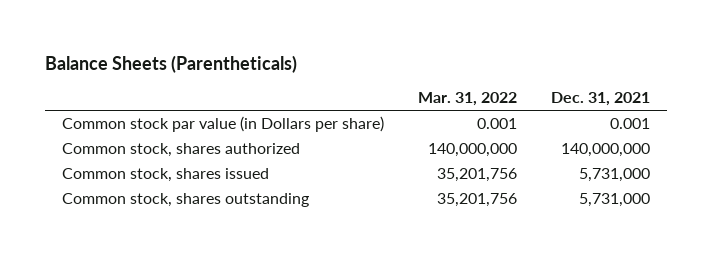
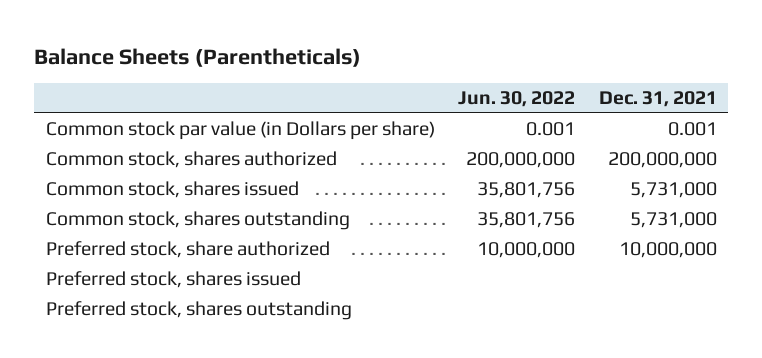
[417,92,517,107] Mar. 31, 2022 -> none
none -> [458,91,576,108] Jun. 30, 2022
[560,143,650,158] 140,000,000 -> [607,152,717,169] 200,000,000
none -> [45,241,330,259] Preferred stock, share authorized
none -> [45,271,301,289] Preferred stock, shares issued
none -> [45,301,352,321] Preferred stock, shares outstanding

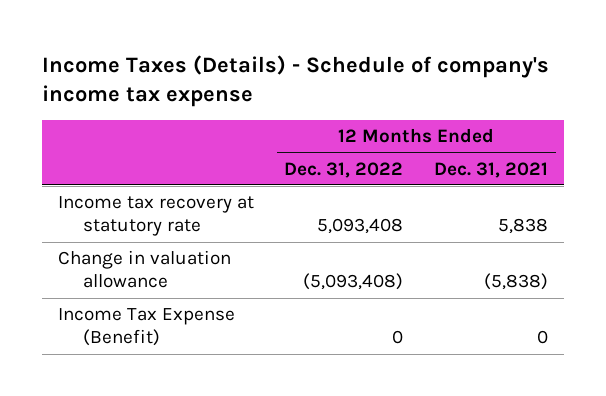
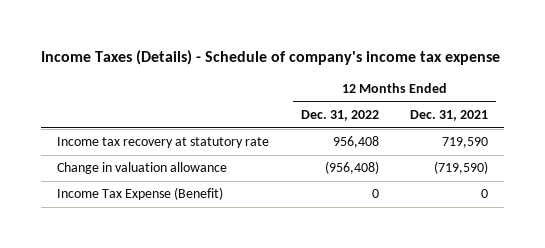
[317,218,404,235] 5,093,408 -> [332,136,379,149] 956,408
[498,218,549,235] 5,838 -> [442,137,489,149] 719,590
[303,273,404,291] (5,093,408) -> [324,161,379,175] (956,408)
[484,273,549,291] (5,838) -> [434,161,489,175] (719,590)

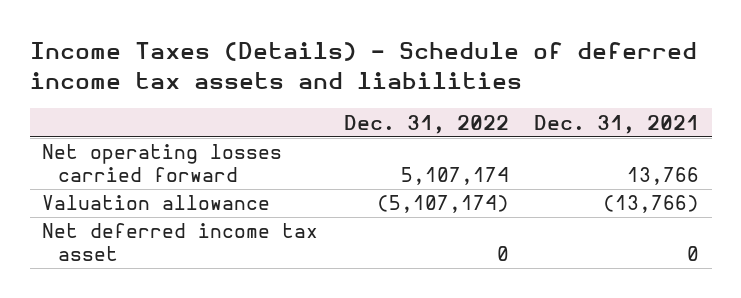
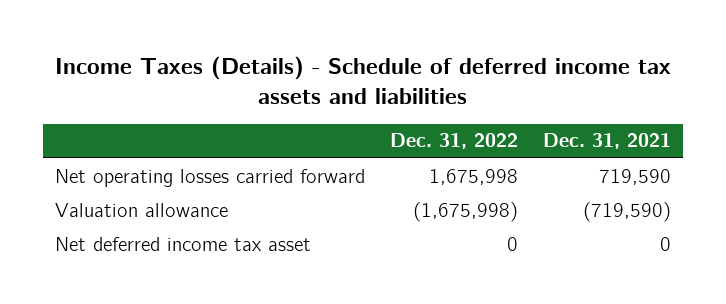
[400,166,509,185] 5,107,174 -> [429,168,519,185] 1,675,998
[627,166,700,185] 13,766 -> [598,168,671,185] 719,590
[376,195,509,214] (5,107,174) -> [413,201,519,222] (1,675,998)
[603,195,700,214] (13,766) -> [582,201,671,222] (719,590)

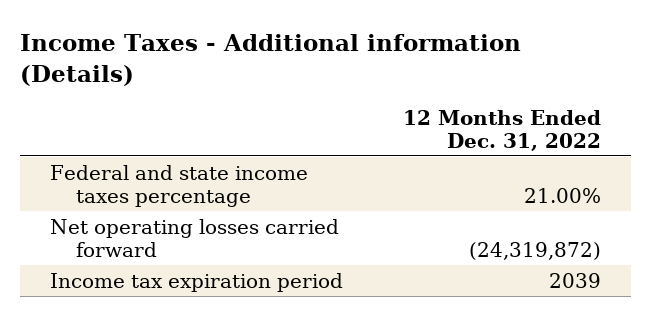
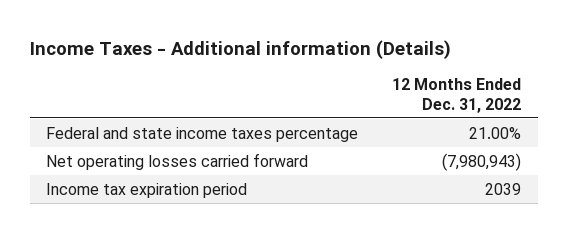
[468,241,601,260] (24,319,872) -> [441,152,521,171] (7,980,943)

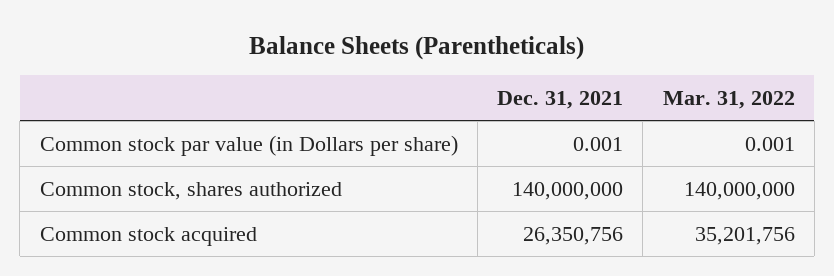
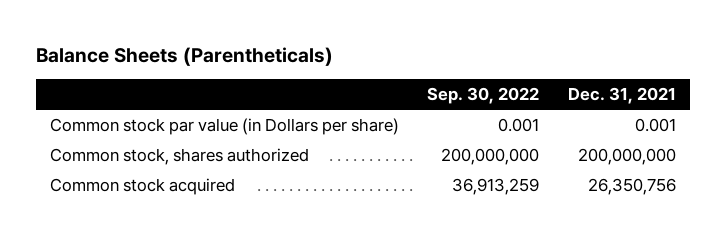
[662,90,795,109] Mar. 31, 2022 -> none
none -> [427,87,540,105] Sep. 30, 2022
[512,181,624,200] 140,000,000 -> [577,148,676,166] 200,000,000

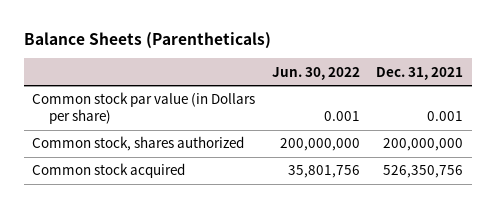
[427,87,540,105] Sep. 30, 2022 -> none
none -> [271,66,360,80] Jun. 30, 2022
[587,178,676,196] 26,350,756 -> [383,165,464,179] 526,350,756

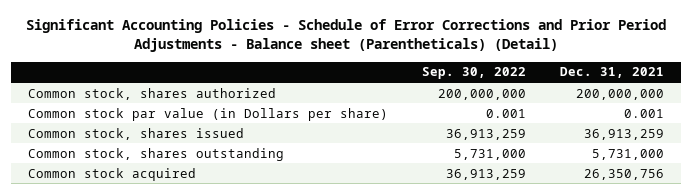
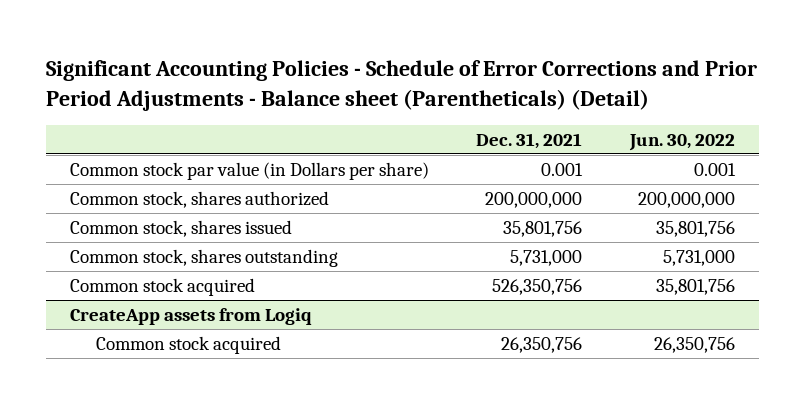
[422,67,527,80] Sep. 30, 2022 -> none
none -> [628,133,735,151] Jun. 30, 2022
[28,87,277,100] Common stock, shares authorized -> [69,191,329,209] Common stock, shares authorized
[584,128,665,140] 36,913,259 -> [503,221,583,238] 35,801,756
none -> [69,278,255,297] Common stock acquired
none -> [69,308,312,326] CreateApp assets from Logiq

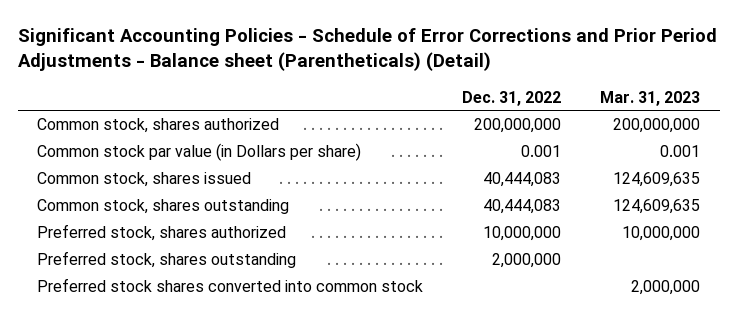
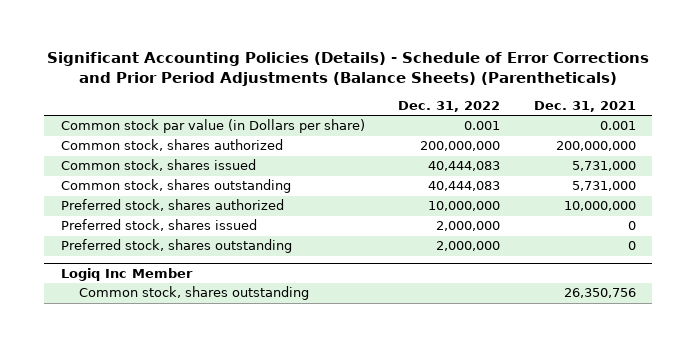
[17,28,717,72] Significant Accounting Policies - Schedule of Error Corrections and Prior Period Adjustments - Balance sheet (Parentheticals) (Detail) -> [47,52,650,86] Significant Accounting Policies (Details) - Schedule of Error Corrections and Prior Period Adjustments (Balance Sheets) (Parentheticals)
[600,90,701,106] Mar. 31, 2023 -> none
none -> [533,100,636,112] Dec. 31, 2021
[37,118,280,134] Common stock, shares authorized -> [60,139,283,152] Common stock, shares authorized
none -> [60,219,257,232] Preferred stock, shares issued
[37,278,424,293] Preferred stock shares converted into common stock -> none
none -> [60,267,193,281] Logiq Inc Member
none -> [79,286,310,301] Common stock, shares outstanding

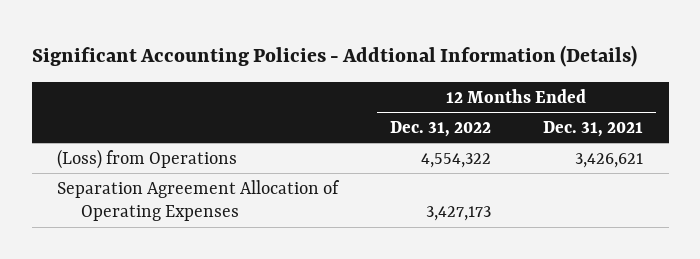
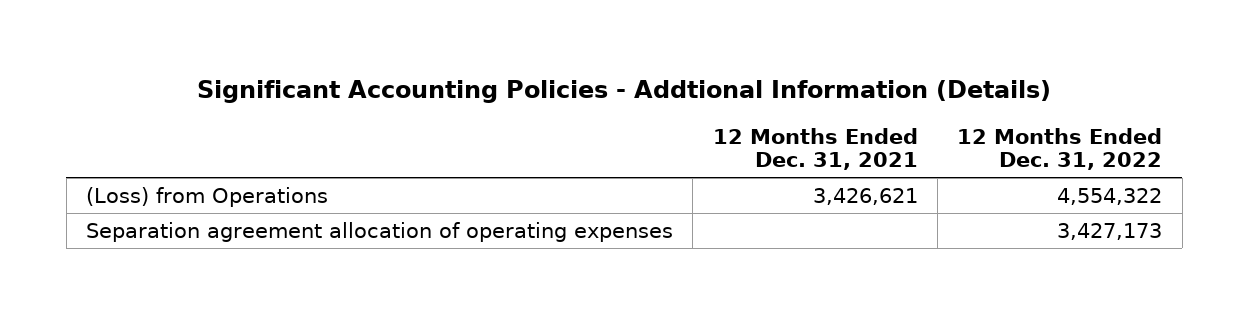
[57,179,341,222] Separation Agreement Allocation of Operating Expenses -> [86,222,674,243] Separation agreement allocation of operating expenses

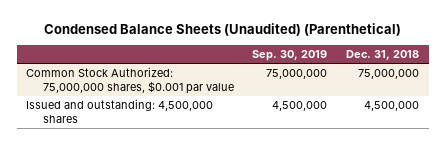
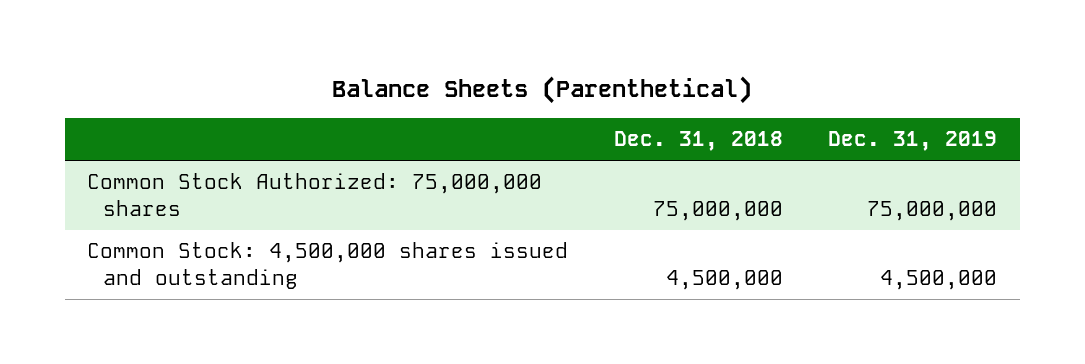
[43,23,401,37] Condensed Balance Sheets (Unaudited) (Parenthetical) -> [332,76,753,105] Balance Sheets (Parenthetical)
[252,50,328,62] Sep. 30, 2019 -> none
none -> [828,131,998,152] Dec. 31, 2019
[26,67,234,94] Common Stock Authorized: 75,000,000 shares, $0.001 par value -> [87,173,543,217] Common Stock Authorized: 75,000,000 shares
[26,99,214,123] Issued and outstanding: 4,500,000 shares -> [87,242,569,290] Common Stock: 4,500,000 shares issued and outstanding

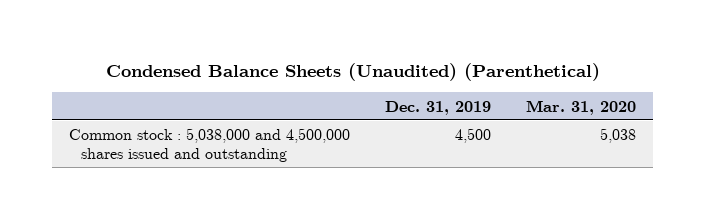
[332,76,753,105] Balance Sheets (Parenthetical) -> [105,62,600,81] Condensed Balance Sheets (Unaudited) (Parenthetical)
[613,131,783,152] Dec. 31, 2018 -> none
none -> [525,99,636,115] Mar. 31, 2020
[87,173,543,217] Common Stock Authorized: 75,000,000 shares -> none
[87,242,569,290] Common Stock: 4,500,000 shares issued and outstanding -> [69,128,351,163] Common stock : 5,038,000 and 4,500,000 shares issued and outstanding
[880,270,998,291] 4,500,000 -> [455,128,492,144] 4,500

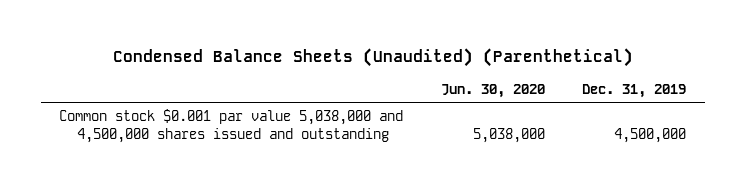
[525,99,636,115] Mar. 31, 2020 -> none
none -> [440,83,545,98] Jun. 30, 2020
[69,128,351,163] Common stock : 5,038,000 and 4,500,000 shares issued and outstanding -> [59,108,404,143] Common stock $0.001 par value 5,038,000 and 4,500,000 shares issued and outstanding
[455,128,492,144] 4,500 -> [614,127,687,143] 4,500,000

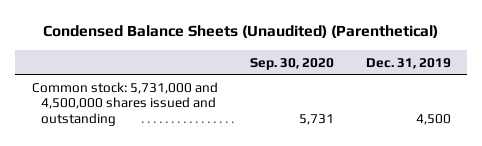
[440,83,545,98] Jun. 30, 2020 -> none
none -> [249,57,334,70] Sep. 30, 2020
[59,108,404,143] Common stock $0.001 par value 5,038,000 and 4,500,000 shares issued and outstanding -> [31,81,218,126] Common stock: 5,731,000 and 4,500,000 shares issued and outstanding
[614,127,687,143] 4,500,000 -> [415,113,451,125] 4,500

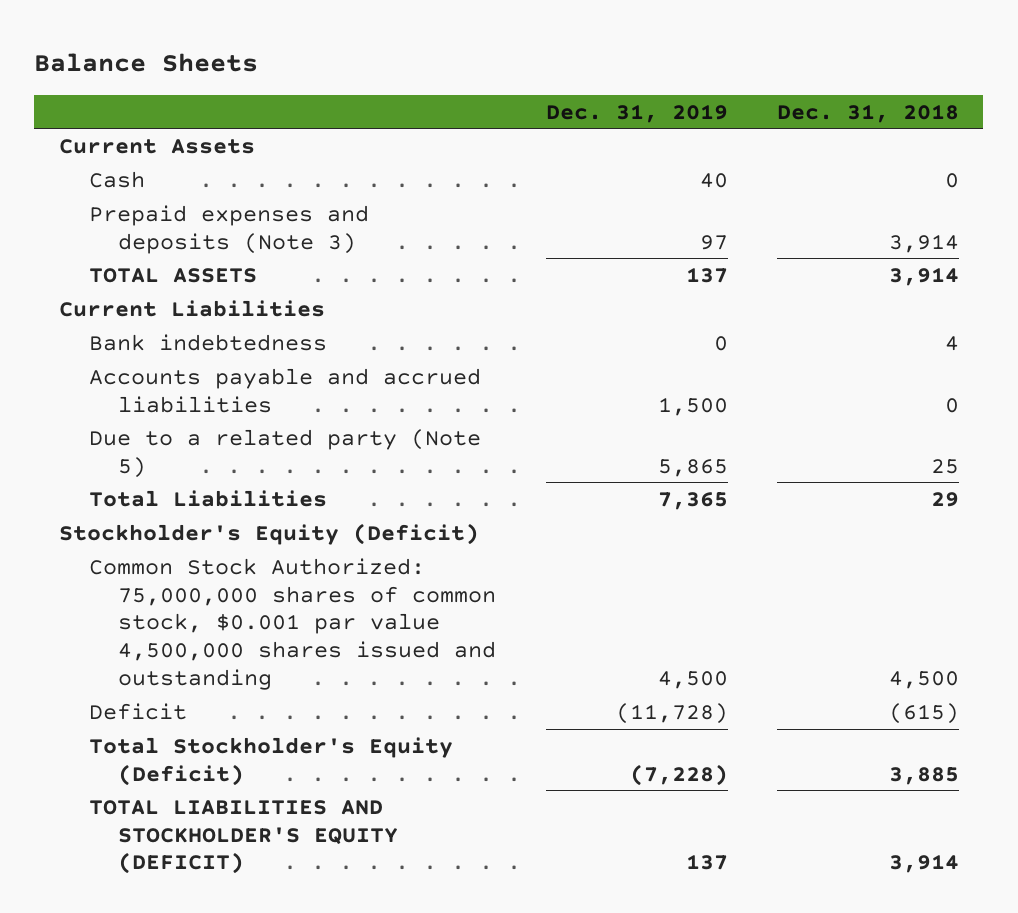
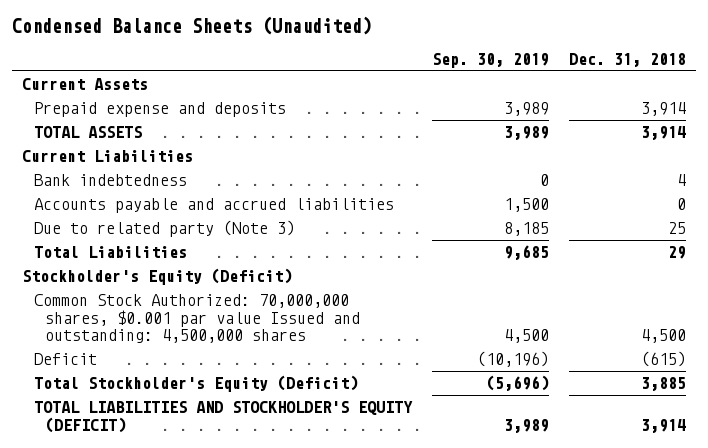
[34,53,259,73] Balance Sheets -> [12,16,373,36] Condensed Balance Sheets (Unaudited)
[545,103,728,123] Dec. 31, 2019 -> none
none -> [431,52,549,68] Sep. 30, 2019
[88,170,145,188] Cash -> none
[88,204,369,254] Prepaid expenses and deposits (Note 3) -> [33,102,286,118] Prepaid expense and deposits
[88,428,481,478] Due to a related party (Note 5) -> [33,220,295,238] Due to related party (Note 3)
[88,557,497,691] Common Stock Authorized: 75,000,000 shares of common stock, $0.001 par value 4,500,000 shares issued and outstanding -> [33,294,361,343] Common Stock Authorized: 70,000,000 shares, $0.001 par value Issued and outstanding: 4,500,000 shares

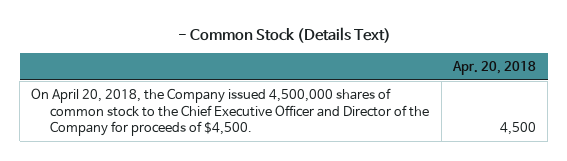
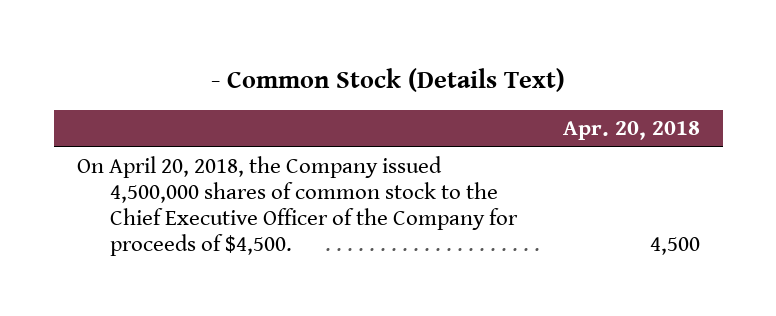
[31,88,430,137] On April 20, 2018, the Company issued 4,500,000 shares of common stock to the Chief Executive Officer and Director of the Company for proceeds of $4,500. -> [76,156,518,257] On April 20, 2018, the Company issued 4,500,000 shares of common stock to the Chief Executive Officer of the Company for proceeds of $4,500.

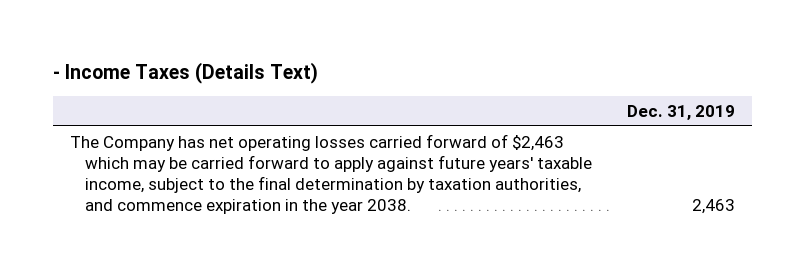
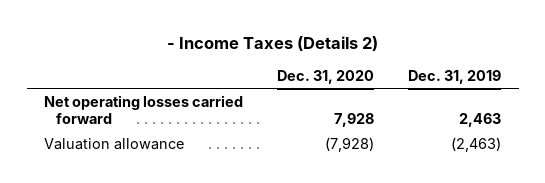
[53,62,319,85] - Income Taxes (Details Text) -> [166,35,378,51] - Income Taxes (Details 2)
none -> [277,69,375,84] Dec. 31, 2020
[70,133,593,214] The Company has net operating losses carried forward of $2,463 which may be carried forward to apply against future years' taxable income, subject to the final determination by taxation authorities, and commence expiration in the year 2038. -> [43,94,243,124] Net operating losses carried forward
none -> [43,137,184,150] Valuation allowance

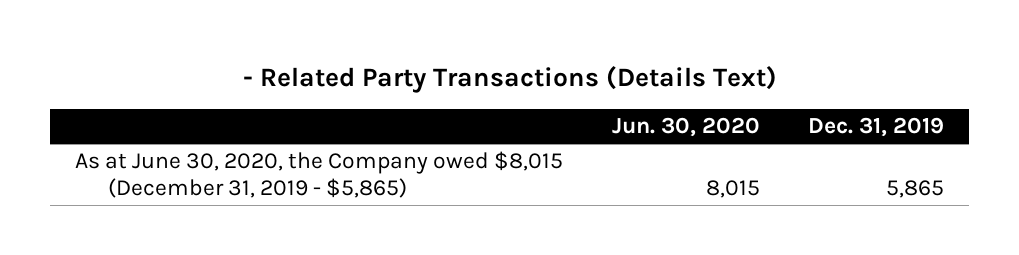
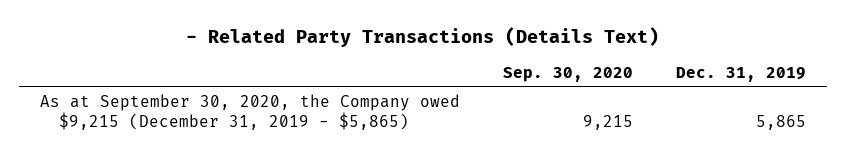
[611,117,760,138] Jun. 30, 2020 -> none
none -> [503,67,634,83] Sep. 30, 2020
[74,151,563,198] As at June 30, 2020, the Company owed $8,015 (December 31, 2019 - $5,865) -> [40,94,461,130] As at September 30, 2020, the Company owed $9,215 (December 31, 2019 - $5,865)

